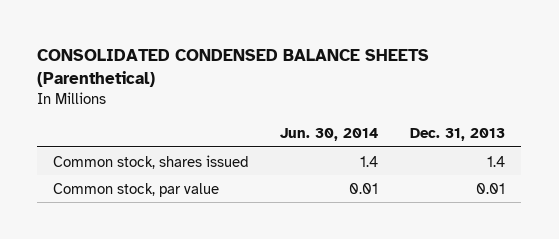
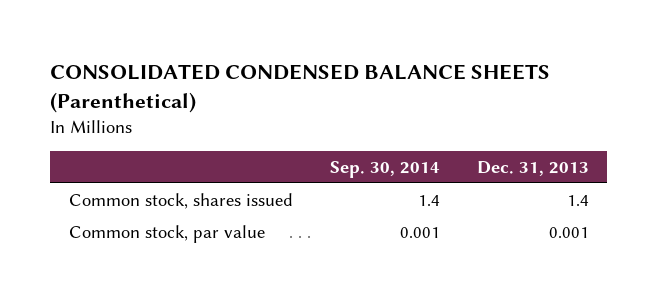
[280,128,379,142] Jun. 30, 2014 -> none
none -> [329,161,440,179] Sep. 30, 2014
[476,182,506,194] 0.01 -> [548,226,589,238] 0.001

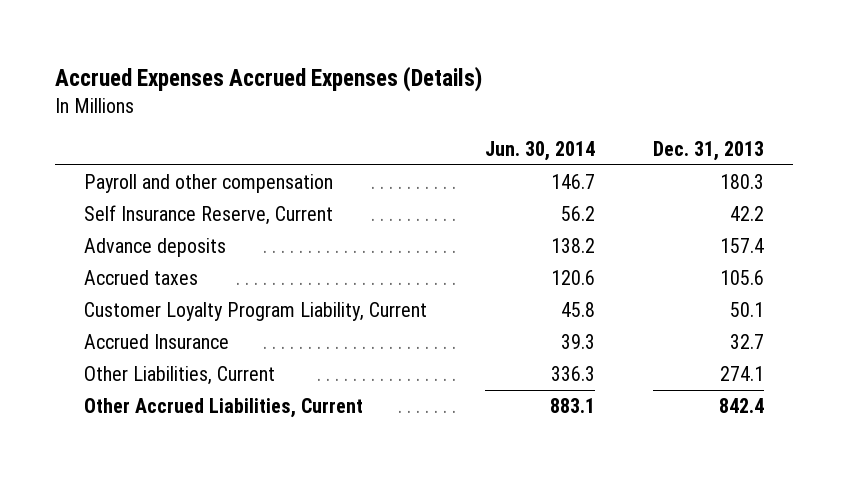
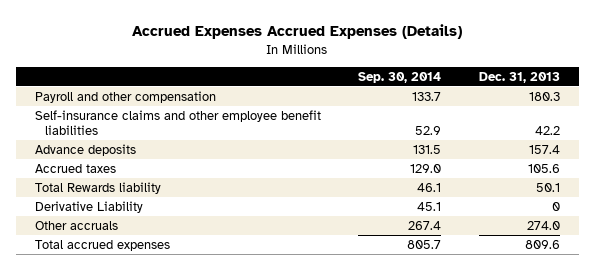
[484,140,595,161] Jun. 30, 2014 -> none
none -> [358,71,442,83] Sep. 30, 2014
[84,205,334,226] Self Insurance Reserve, Current -> [34,109,321,135] Self-insurance claims and other employee benefit liabilities
[84,334,230,350] Accrued Insurance -> none
[84,398,364,419] Other Accrued Liabilities, Current -> none
[84,302,428,322] Customer Loyalty Program Liability, Current -> [34,181,161,194] Total Rewards liability
none -> [34,200,143,213] Derivative Liability
[84,366,276,386] Other Liabilities, Current -> [34,220,118,230] Other accruals
[719,366,764,382] 274.1 -> [527,220,561,230] 274.0
none -> [34,239,170,251] Total accrued expenses

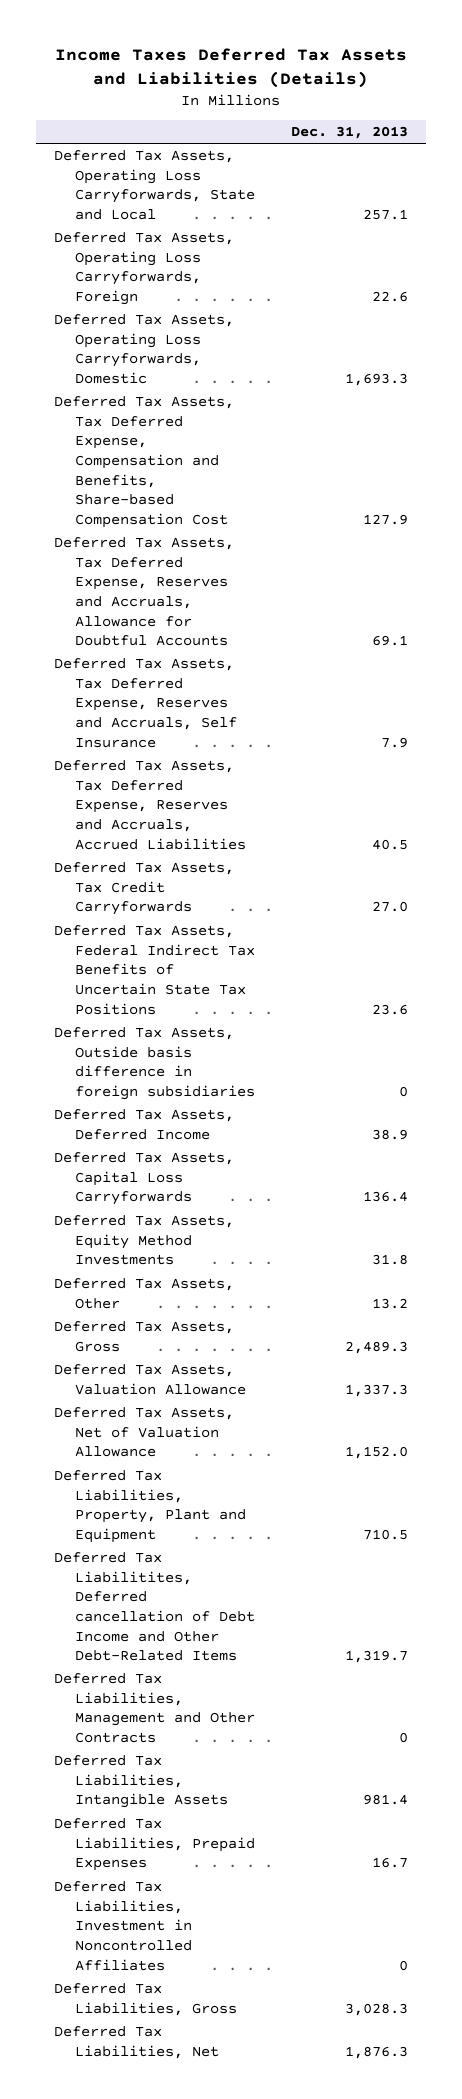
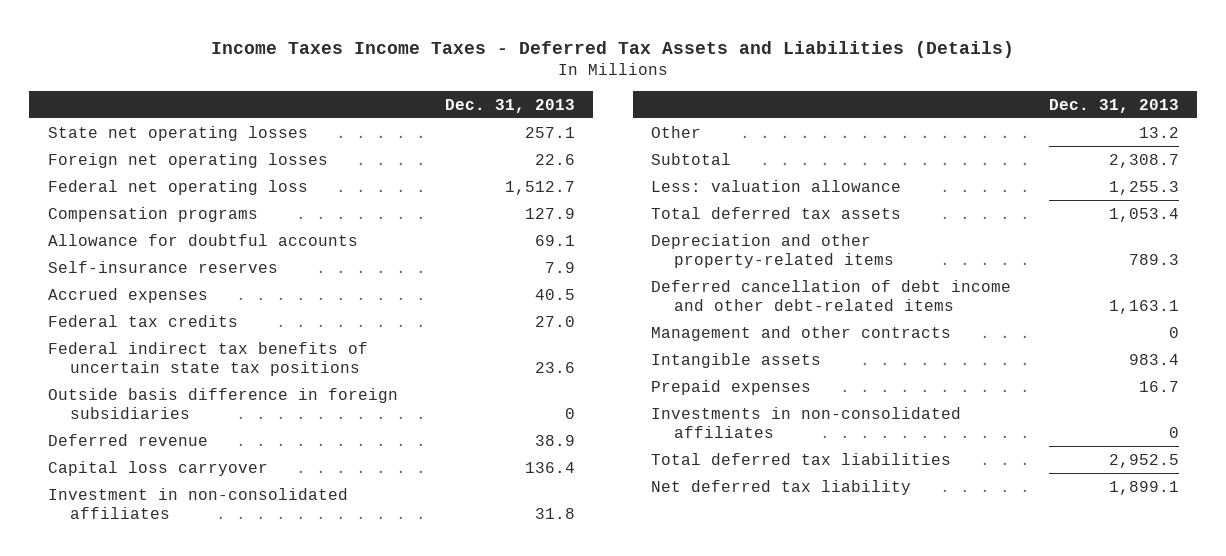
[55,47,408,88] Income Taxes Deferred Tax Assets and Liabilities (Details) -> [211,40,1015,58] Income Taxes Income Taxes - Deferred Tax Assets and Liabilities (Details)
[53,1321,234,1352] Deferred Tax Assets, Gross -> none
[53,1470,246,1544] Deferred Tax Liabilities, Property, Plant and Equipment -> none
[53,150,255,221] Deferred Tax Assets, Operating Loss Carryforwards, State and Local -> [47,125,308,141] State net operating losses
[53,232,234,306] Deferred Tax Assets, Operating Loss Carryforwards, Foreign -> [47,152,328,168] Foreign net operating losses
[53,314,234,385] Deferred Tax Assets, Operating Loss Carryforwards, Domestic -> [47,179,308,195] Federal net operating loss
[345,373,409,387] 1,693.3 -> [504,180,575,195] 1,512.7
[53,396,234,528] Deferred Tax Assets, Tax Deferred Expense, Compensation and Benefits, Share-based Compensation Cost -> [47,206,258,222] Compensation programs
[53,537,234,647] Deferred Tax Assets, Tax Deferred Expense, Reserves and Accruals, Allowance for Doubtful Accounts -> [47,233,358,246] Allowance for doubtful accounts
[53,658,237,748] Deferred Tax Assets, Tax Deferred Expense, Reserves and Accruals, Self Insurance -> [47,260,278,273] Self-insurance reserves
[53,760,246,850] Deferred Tax Assets, Tax Deferred Expense, Reserves and Accruals, Accrued Liabilities -> [47,287,208,303] Accrued expenses
[53,862,234,916] Deferred Tax Assets, Tax Credit Carryforwards -> [47,314,238,327] Federal tax credits
[53,925,255,1015] Deferred Tax Assets, Federal Indirect Tax Benefits of Uncertain State Tax Positions -> [47,341,368,376] Federal indirect tax benefits of uncertain state tax positions
[53,1027,255,1101] Deferred Tax Assets, Outside basis difference in foreign subsidiaries -> [47,387,398,419] Outside basis difference in foreign subsidiaries
[53,1109,234,1140] Deferred Tax Assets, Deferred Income -> [47,433,208,446] Deferred revenue
[53,1152,234,1206] Deferred Tax Assets, Capital Loss Carryforwards -> [47,460,268,476] Capital loss carryover
[53,1215,234,1266] Deferred Tax Assets, Equity Method Investments -> [47,487,348,519] Investment in non-consolidated affiliates
[53,1278,234,1309] Deferred Tax Assets, Other -> [651,125,702,138] Other
none -> [651,152,732,165] Subtotal
[53,1364,246,1395] Deferred Tax Assets, Valuation Allowance -> [651,179,902,192] Less: valuation allowance
[345,1383,409,1397] 1,337.3 -> [1108,180,1179,195] 1,255.3
[53,1407,234,1458] Deferred Tax Assets, Net of Valuation Allowance -> [651,206,902,219] Total deferred tax assets
[345,1446,409,1460] 1,152.0 -> [1108,207,1179,222] 1,053.4
none -> [651,233,894,268] Depreciation and other property-related items
[53,1552,255,1662] Deferred Tax Liabilitites, Deferred cancellation of Debt Income and Other Debt-Related Items -> [651,279,1012,311] Deferred cancellation of debt income and other debt-related items
[345,1650,409,1664] 1,319.7 -> [1108,299,1179,314] 1,163.1
[53,1673,255,1744] Deferred Tax Liabilities, Management and Other Contracts -> [651,325,952,341] Management and other contracts
[53,1755,228,1809] Deferred Tax Liabilities, Intangible Assets -> [651,352,822,368] Intangible assets
[363,1794,409,1806] 981.4 -> [1128,353,1179,365] 983.4
[53,1818,255,1872] Deferred Tax Liabilities, Prepaid Expenses -> [651,379,812,395] Prepaid expenses
[53,1881,192,1971] Deferred Tax Liabilities, Investment in Noncontrolled Affiliates -> [651,406,962,438] Investments in non-consolidated affiliates
[53,1983,237,2016] Deferred Tax Liabilities, Gross -> [651,452,952,465] Total deferred tax liabilities
[345,2002,409,2016] 3,028.3 -> [1108,453,1179,468] 2,952.5
[53,2026,219,2059] Deferred Tax Liabilities, Net -> [651,479,912,495] Net deferred tax liability
[345,2045,409,2059] 1,876.3 -> [1108,480,1179,495] 1,899.1

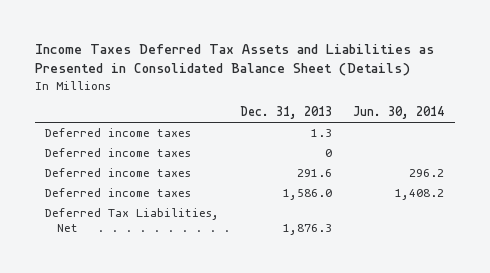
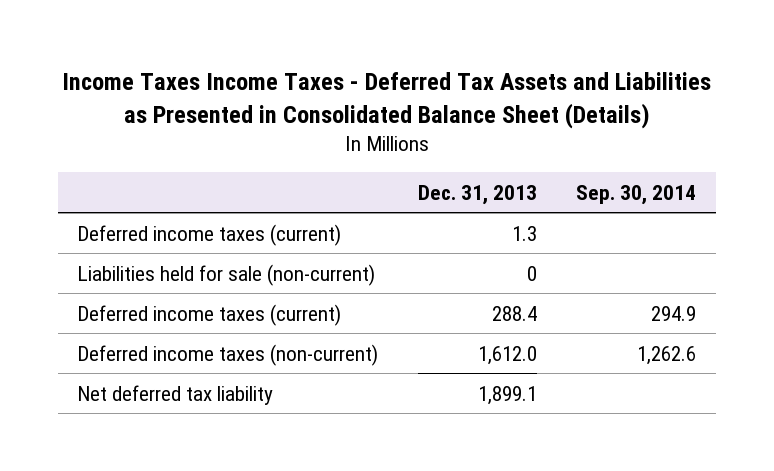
[35,44,435,77] Income Taxes Deferred Tax Assets and Liabilities as Presented in Consolidated Balance Sheet (Details) -> [61,72,711,129] Income Taxes Income Taxes - Deferred Tax Assets and Liabilities as Presented in Consolidated Balance Sheet (Details)
[353,106,445,120] Jun. 30, 2014 -> none
none -> [576,184,697,205] Sep. 30, 2014
[45,148,192,158] Deferred income taxes -> none
[45,128,192,138] Deferred income taxes -> [77,223,342,246] Deferred income taxes (current)
none -> [77,263,376,286] Liabilities held for sale (non-current)
[45,168,192,178] Deferred income taxes -> [77,303,342,326] Deferred income taxes (current)
[297,169,333,178] 291.6 -> [491,305,537,321] 288.4
[45,188,192,198] Deferred income taxes -> [77,343,379,366] Deferred income taxes (non-current)
[283,189,333,201] 1,586.0 -> [477,345,537,365] 1,612.0
[45,208,220,233] Deferred Tax Liabilities, Net -> [77,384,274,405] Net deferred tax liability
[283,224,333,236] 1,876.3 -> [477,385,537,405] 1,899.1

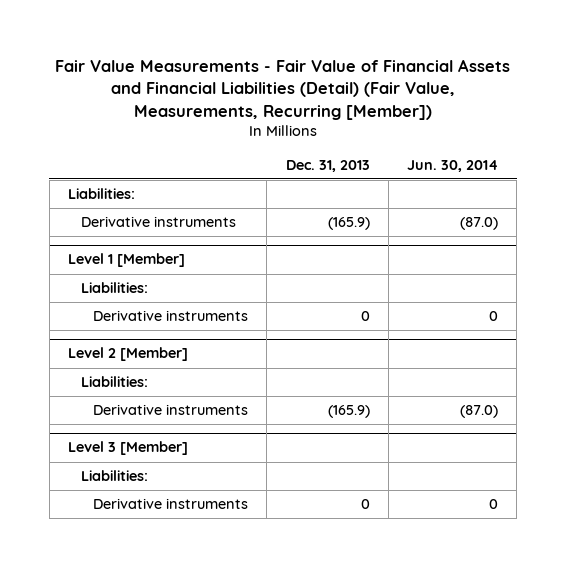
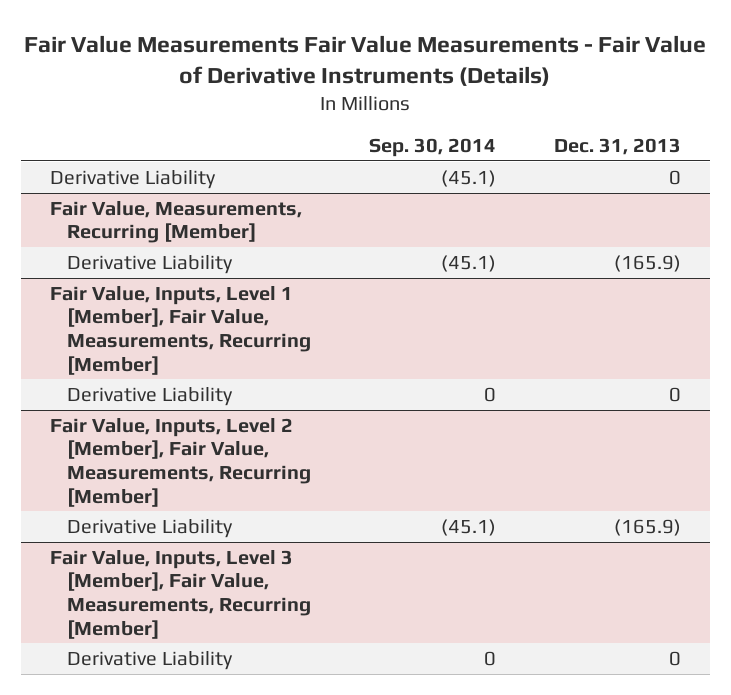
[54,58,510,120] Fair Value Measurements - Fair Value of Financial Assets and Financial Liabilities (Detail) (Fair Value, Measurements, Recurring [Member]) -> [24,35,707,87] Fair Value Measurements Fair Value Measurements - Fair Value of Derivative Instruments (Details)
[406,159,498,172] Jun. 30, 2014 -> none
none -> [368,138,496,158] Sep. 30, 2014
[67,188,135,200] Liabilities: -> none
[67,253,185,268] Level 1 [Member] -> none
[80,282,148,294] Liabilities: -> none
[67,347,188,362] Level 2 [Member] -> none
[80,376,148,388] Liabilities: -> none
[67,441,188,456] Level 3 [Member] -> none
[80,470,148,482] Liabilities: -> none
[80,216,236,228] Derivative instruments -> [50,169,217,189] Derivative Liability
[327,217,370,231] (165.9) -> [668,169,681,185] 0
none -> [50,200,303,244] Fair Value, Measurements, Recurring [Member]
[93,310,249,322] Derivative instruments -> [66,254,233,274] Derivative Liability
[360,311,370,322] 0 -> [613,254,681,272] (165.9)
none -> [50,285,311,375] Fair Value, Inputs, Level 1 [Member], Fair Value, Measurements, Recurring [Member]
[93,404,249,416] Derivative instruments -> [66,386,233,406] Derivative Liability
[327,405,370,419] (165.9) -> [668,386,681,402] 0
none -> [50,417,311,507] Fair Value, Inputs, Level 2 [Member], Fair Value, Measurements, Recurring [Member]
[93,498,249,510] Derivative instruments -> [66,518,233,538] Derivative Liability
[360,499,370,510] 0 -> [613,518,681,536] (165.9)
none -> [50,549,311,639] Fair Value, Inputs, Level 3 [Member], Fair Value, Measurements, Recurring [Member]
none -> [66,650,233,670] Derivative Liability

